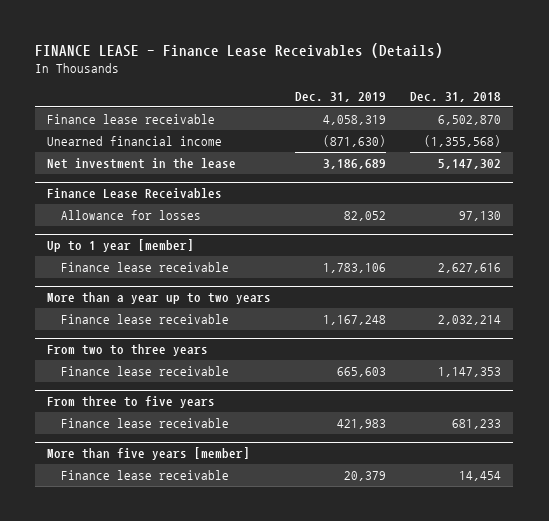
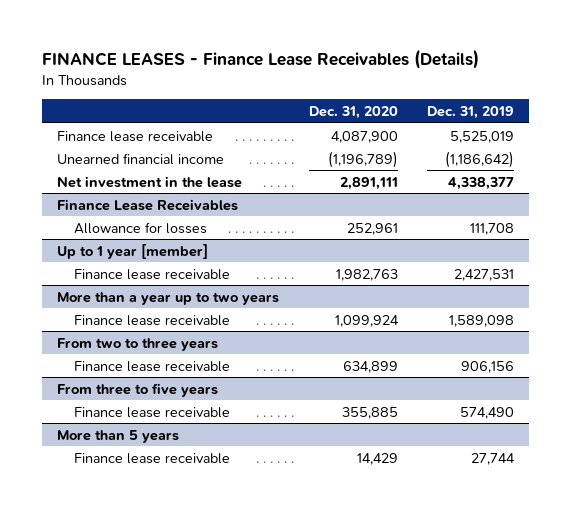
[35,42,444,58] FINANCE LEASE - Finance Lease Receivables (Details) -> [42,48,480,69] FINANCE LEASES - Finance Lease Receivables (Details)
[410,91,502,102] Dec. 31, 2018 -> none
none -> [308,105,398,119] Dec. 31, 2020
[323,114,387,125] 4,058,319 -> [450,130,515,143] 5,525,019
[323,134,387,147] (871,630) -> [445,150,515,168] (1,186,642)
[323,158,387,169] 3,186,689 -> [448,176,515,190] 4,338,377
[344,210,387,221] 82,052 -> [470,222,515,235] 111,708
[323,262,387,273] 1,783,106 -> [454,268,515,281] 2,427,531
[323,314,387,325] 1,167,248 -> [449,314,515,327] 1,589,098
[337,366,387,377] 665,603 -> [461,360,515,373] 906,156
[337,418,387,429] 421,983 -> [460,406,515,419] 574,490
[47,447,251,461] More than five years [member] -> [56,429,179,443] More than 5 years
[344,470,387,481] 20,379 -> [471,452,516,465] 27,744

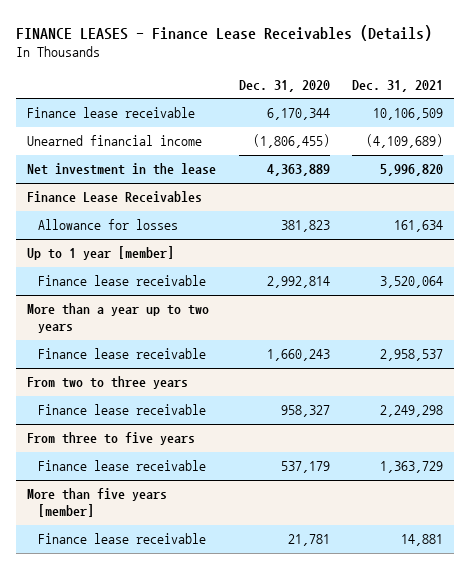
[427,105,515,119] Dec. 31, 2019 -> none
none -> [352,79,444,92] Dec. 31, 2021
[330,130,398,143] 4,087,900 -> [266,108,330,121] 6,170,344
[327,150,398,168] (1,196,789) -> [252,134,330,149] (1,806,455)
[339,176,398,190] 2,891,111 -> [266,164,330,177] 4,363,889
[346,222,398,235] 252,961 -> [280,220,330,233] 381,823
[335,268,398,281] 1,982,763 -> [266,276,330,289] 2,992,814
[334,314,399,327] 1,099,924 -> [266,349,330,362] 1,660,243
[342,360,398,373] 634,899 -> [280,405,330,418] 958,327
[341,406,398,419] 355,885 -> [280,461,330,474] 537,179
[56,429,179,443] More than 5 years -> [27,488,168,518] More than five years [member]
[356,452,398,465] 14,429 -> [287,534,330,547] 21,781

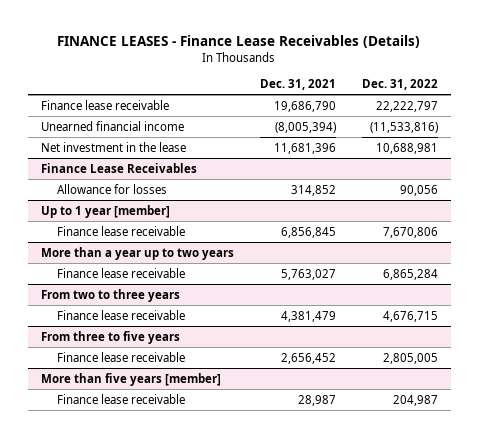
[238,79,330,92] Dec. 31, 2020 -> none
none -> [361,78,438,90] Dec. 31, 2022
[373,108,444,121] 10,106,509 -> [273,100,336,112] 19,686,790
[366,134,444,149] (4,109,689) -> [274,121,336,133] (8,005,394)
[380,164,444,177] 5,996,820 -> [273,142,336,154] 11,681,396
[394,220,444,233] 161,634 -> [290,184,336,196] 314,852
[380,276,444,289] 3,520,064 -> [280,226,336,238] 6,856,845
[380,349,444,362] 2,958,537 -> [280,268,336,280] 5,763,027
[380,405,444,418] 2,249,298 -> [280,310,336,322] 4,381,479
[380,461,444,474] 1,363,729 -> [280,352,336,364] 2,656,452
[401,534,444,547] 14,881 -> [297,394,336,406] 28,987

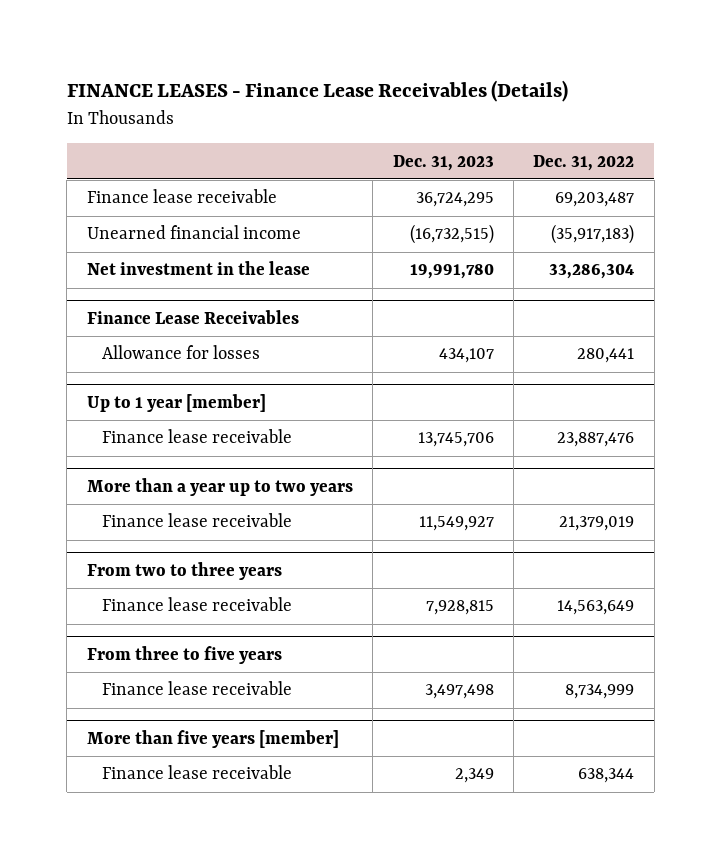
[259,78,336,90] Dec. 31, 2021 -> none
none -> [392,154,494,171] Dec. 31, 2023
[375,100,438,112] 22,222,797 -> [555,192,635,208] 69,203,487
[369,121,438,133] (11,533,816) -> [551,224,635,245] (35,917,183)
[375,142,438,154] 10,688,981 -> [549,264,635,280] 33,286,304
[399,184,438,196] 90,056 -> [577,348,635,364] 280,441
[382,226,438,238] 7,670,806 -> [557,432,635,448] 23,887,476
[382,268,438,280] 6,865,284 -> [559,516,635,532] 21,379,019
[382,310,438,322] 4,676,715 -> [557,600,635,616] 14,563,649
[382,352,438,364] 2,805,005 -> [565,684,635,700] 8,734,999
[392,394,438,406] 204,987 -> [578,768,635,784] 638,344

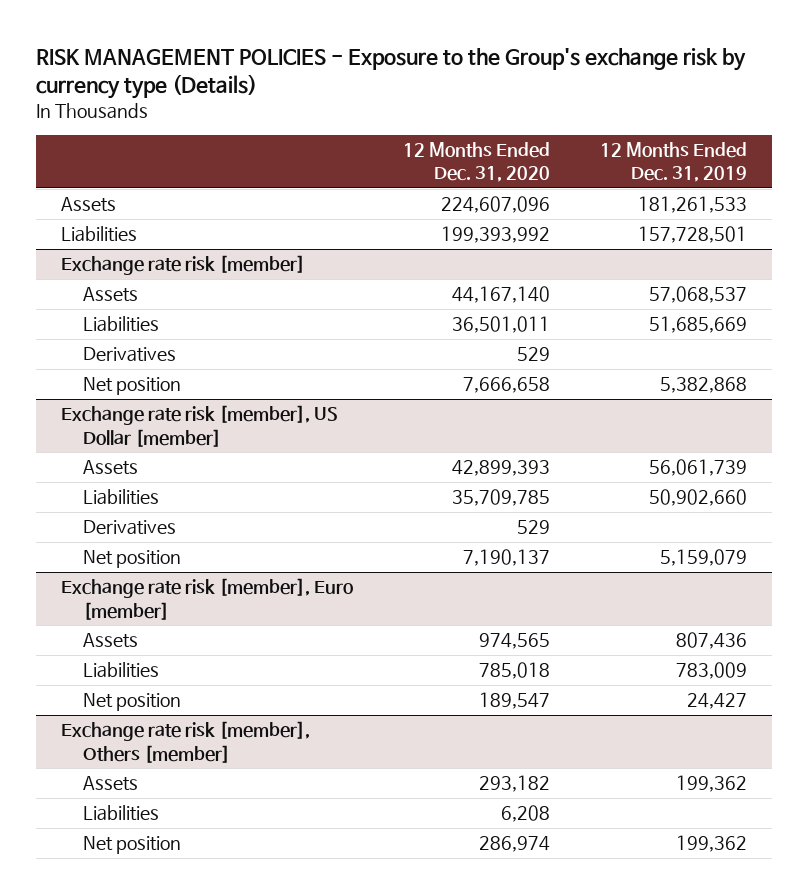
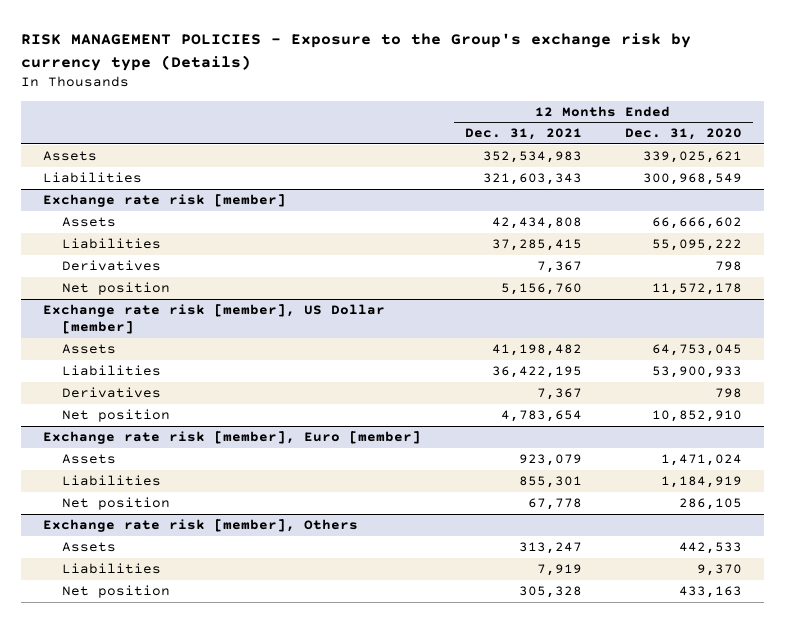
[599,142,747,183] 12 Months Ended Dec. 31, 2019 -> none
none -> [464,128,582,141] Dec. 31, 2021
[441,196,551,214] 224,607,096 -> [643,151,743,164] 339,025,621
[441,226,551,244] 199,393,992 -> [643,173,743,186] 300,968,549
[452,286,551,304] 44,167,140 -> [652,217,743,230] 66,666,602
[452,316,551,334] 36,501,011 -> [652,239,743,252] 55,095,222
[517,347,551,362] 529 -> [715,261,743,272] 798
[463,377,551,394] 7,666,658 -> [652,283,743,296] 11,572,178
[452,460,551,477] 42,899,393 -> [652,344,743,357] 64,753,045
[452,489,551,507] 35,709,785 -> [652,366,743,379] 53,900,933
[517,520,551,535] 529 -> [715,388,743,399] 798
[463,549,551,567] 7,190,137 -> [652,410,743,423] 10,852,910
[479,633,551,650] 974,565 -> [661,454,743,467] 1,471,024
[479,662,551,680] 785,018 -> [661,476,743,489] 1,184,919
[479,692,551,710] 189,547 -> [679,498,743,511] 286,105
[61,721,311,763] Exchange rate risk [member], Others [member] -> [43,519,359,533] Exchange rate risk [member], Others
[479,775,551,793] 293,182 -> [679,542,743,555] 442,533
[501,805,551,823] 6,208 -> [697,564,743,577] 9,370
[479,836,551,853] 286,974 -> [679,586,743,599] 433,163

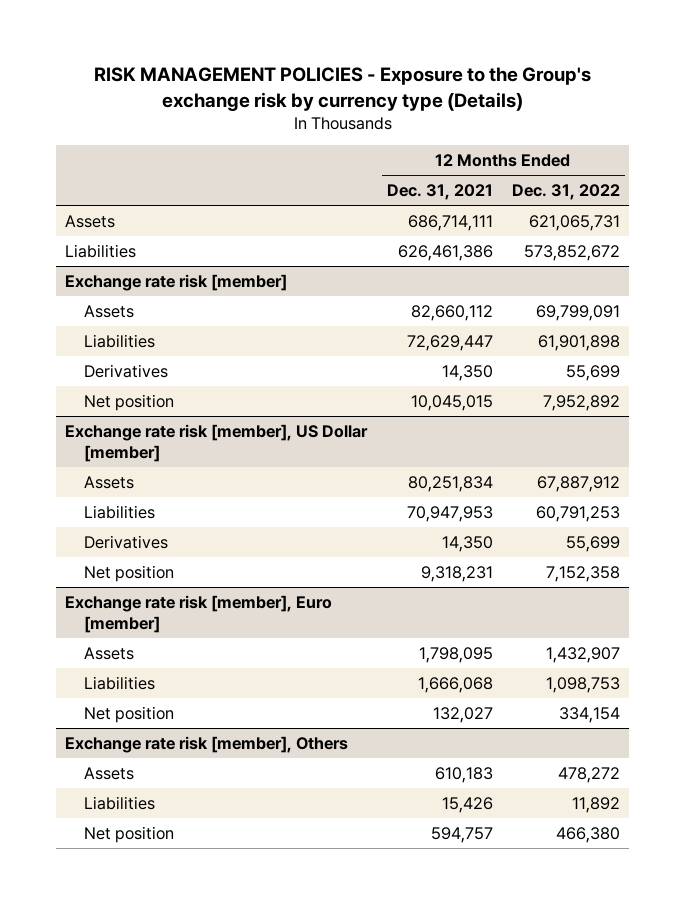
[625,128,743,141] Dec. 31, 2020 -> none
none -> [511,183,620,200] Dec. 31, 2022
[482,151,582,164] 352,534,983 -> [407,214,493,231] 686,714,111
[482,173,582,186] 321,603,343 -> [397,244,493,261] 626,461,386
[491,217,582,230] 42,434,808 -> [410,304,493,321] 82,660,112
[491,239,582,252] 37,285,415 -> [406,334,493,351] 72,629,447
[536,261,582,274] 7,367 -> [441,364,493,381] 14,350
[500,283,582,296] 5,156,760 -> [410,394,493,411] 10,045,015
[491,344,582,357] 41,198,482 -> [407,475,493,492] 80,251,834
[491,366,582,379] 36,422,195 -> [406,505,493,522] 70,947,953
[536,388,582,401] 7,367 -> [441,535,493,552] 14,350
[500,410,582,423] 4,783,654 -> [420,565,493,582] 9,318,231
[518,454,582,467] 923,079 -> [418,646,493,663] 1,798,095
[518,476,582,489] 855,301 -> [417,676,493,693] 1,666,068
[527,498,582,511] 67,778 -> [432,706,493,723] 132,027
[518,542,582,555] 313,247 -> [434,766,493,783] 610,183
[536,564,582,577] 7,919 -> [441,796,493,813] 15,426
[518,586,582,599] 305,328 -> [430,826,493,843] 594,757

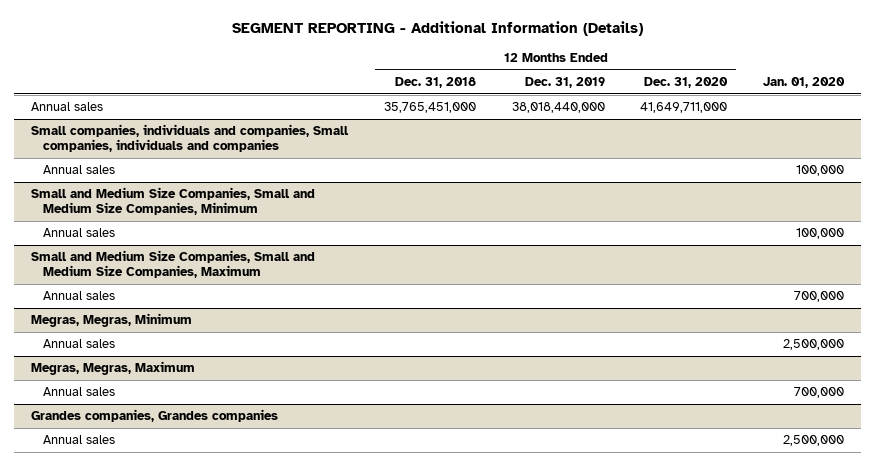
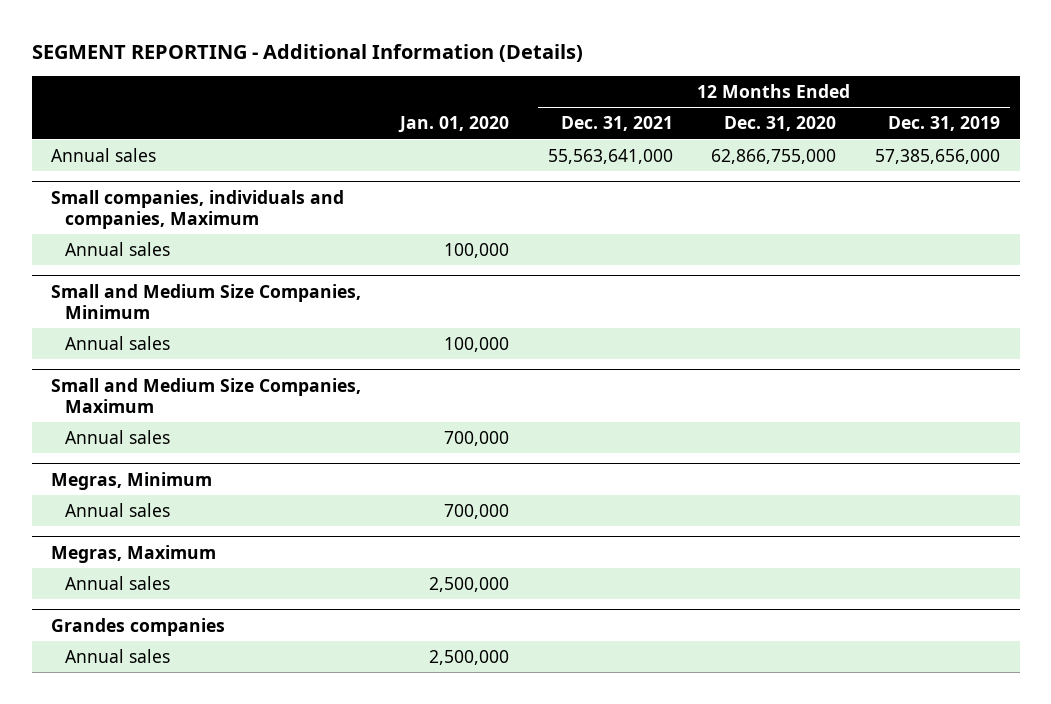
[395,77,477,89] Dec. 31, 2018 -> none
none -> [560,116,673,132] Dec. 31, 2021
[511,102,605,114] 38,018,440,000 -> [875,148,1001,164] 57,385,656,000
[640,102,728,114] 41,649,711,000 -> [711,148,837,164] 62,866,755,000
[31,124,350,152] Small companies, individuals and companies, Small companies, individuals and companies -> [50,189,344,229] Small companies, individuals and companies, Maximum
[31,187,316,215] Small and Medium Size Companies, Small and Medium Size Companies, Minimum -> [50,283,361,319] Small and Medium Size Companies, Minimum
[31,250,316,278] Small and Medium Size Companies, Small and Medium Size Companies, Maximum -> [50,377,361,413] Small and Medium Size Companies, Maximum
[42,339,115,349] Annual sales -> none
[31,361,196,376] Megras, Megras, Maximum -> none
[31,313,193,328] Megras, Megras, Minimum -> [50,471,212,490] Megras, Minimum
[31,409,279,423] Grandes companies, Grandes companies -> none
none -> [50,544,216,563] Megras, Maximum
none -> [50,617,225,636] Grandes companies
none -> [64,648,170,663] Annual sales

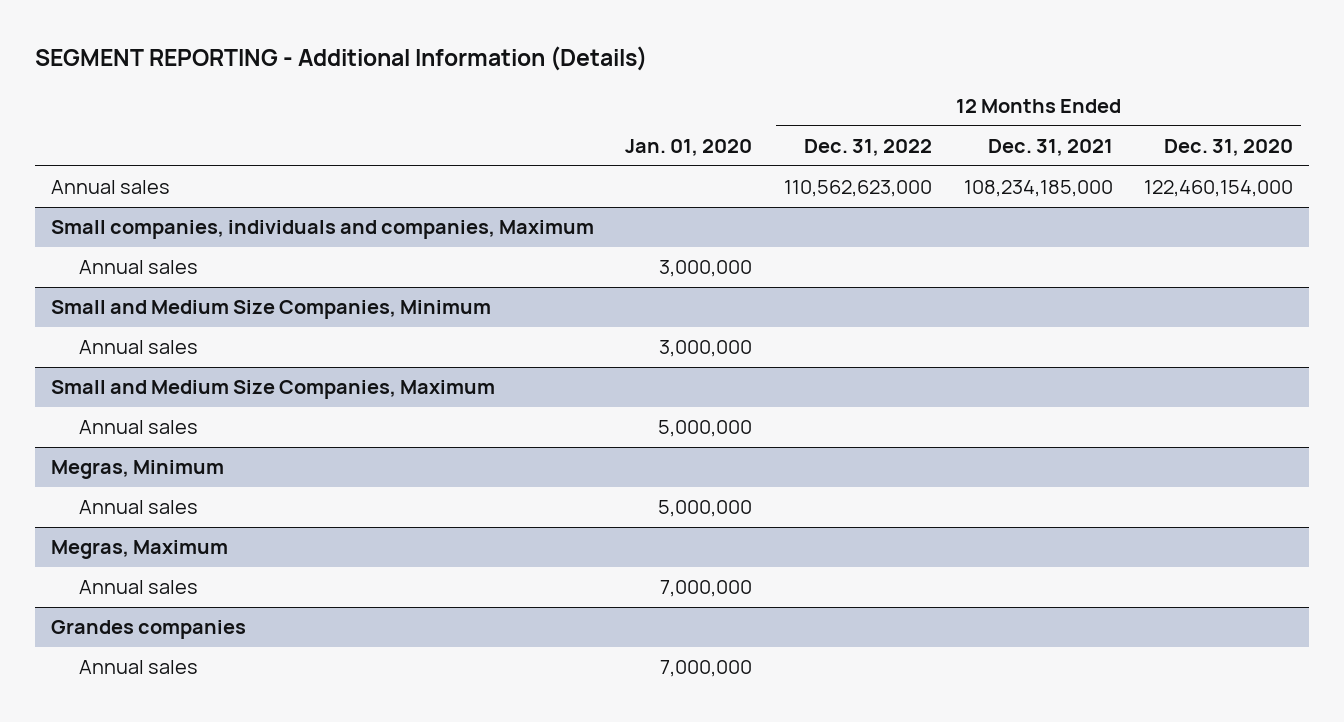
[888,116,1001,132] Dec. 31, 2019 -> none
none -> [803,138,932,156] Dec. 31, 2022
[547,148,673,164] 55,563,641,000 -> [963,180,1113,198] 108,234,185,000
[711,148,837,164] 62,866,755,000 -> [1144,180,1294,198] 122,460,154,000
[443,242,509,258] 100,000 -> [659,260,753,278] 3,000,000
[443,336,509,352] 100,000 -> [659,340,753,358] 3,000,000
[443,430,509,446] 700,000 -> [658,420,753,438] 5,000,000
[443,503,509,519] 700,000 -> [658,500,753,518] 5,000,000
[428,576,509,592] 2,500,000 -> [660,580,753,598] 7,000,000
[428,649,509,665] 2,500,000 -> [660,660,753,678] 7,000,000

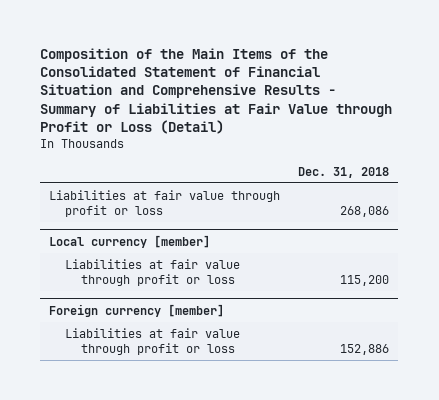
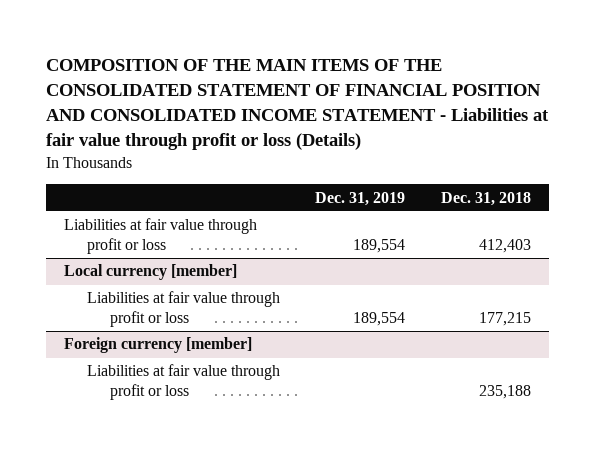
[40,47,393,134] Composition of the Main Items of the Consolidated Statement of Financial Situation and Comprehensive Results - Summary of Liabilities at Fair Value through Profit or Loss (Detail) -> [46,59,550,151] COMPOSITION OF THE MAIN ITEMS OF THE CONSOLIDATED STATEMENT OF FINANCIAL POSITION AND CONSOLIDATED INCOME STATEMENT - Liabilities at fair value through profit or loss (Details)
none -> [315,191,406,206] Dec. 31, 2019
[340,206,390,218] 268,086 -> [478,238,531,253] 412,403
[340,275,390,287] 115,200 -> [478,311,531,326] 177,215
[340,344,390,356] 152,886 -> [478,384,531,399] 235,188

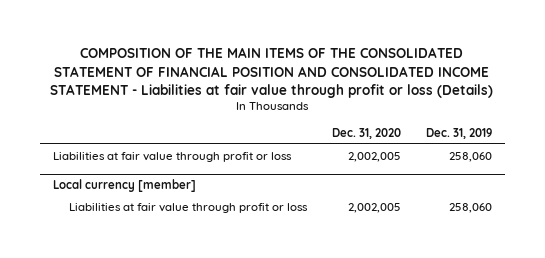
[440,191,531,206] Dec. 31, 2018 -> none
none -> [332,128,402,140] Dec. 31, 2020
[353,238,406,253] 189,554 -> [449,151,493,162] 258,060
[64,337,253,354] Foreign currency [member] -> none
[86,364,280,400] Liabilities at fair value through profit or loss -> none
[353,311,406,326] 189,554 -> [449,202,493,213] 258,060

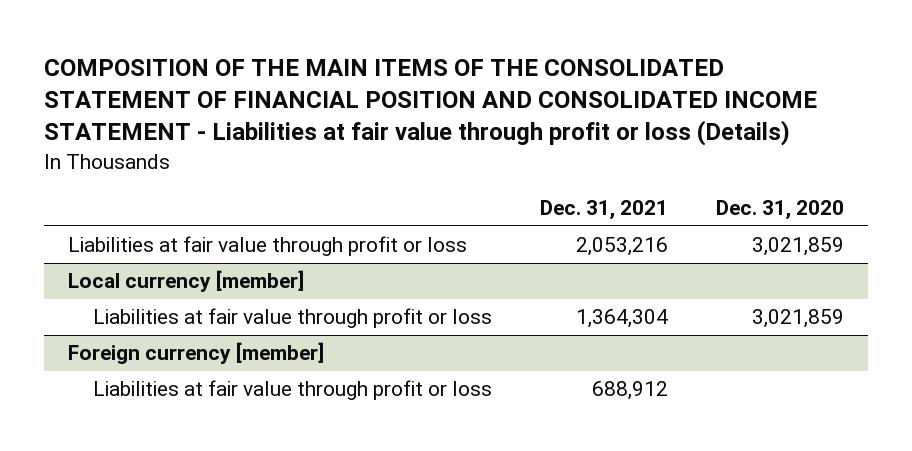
[426,128,493,140] Dec. 31, 2019 -> none
none -> [539,199,668,220] Dec. 31, 2021
[348,151,402,162] 2,002,005 -> [752,237,845,257] 3,021,859
[348,202,402,213] 2,002,005 -> [752,309,845,329] 3,021,859
none -> [67,342,324,365] Foreign currency [member]
none -> [92,380,492,401] Liabilities at fair value through profit or loss

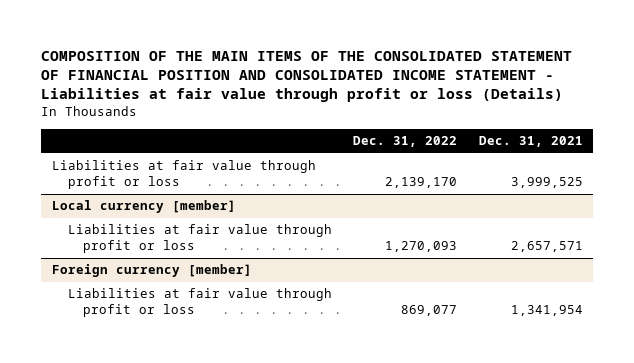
[716,199,845,220] Dec. 31, 2020 -> none
none -> [353,136,458,148] Dec. 31, 2022
[575,237,668,257] 2,053,216 -> [510,177,583,189] 3,999,525
[575,309,668,329] 1,364,304 -> [510,241,583,253] 2,657,571
[591,381,668,401] 688,912 -> [510,305,583,317] 1,341,954

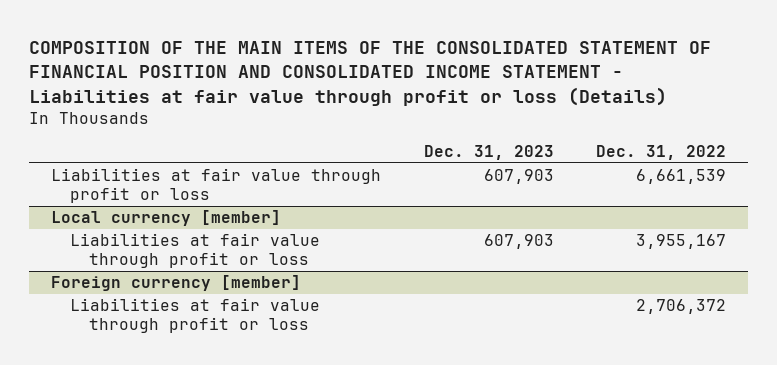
[478,136,583,148] Dec. 31, 2021 -> none
none -> [423,144,554,160] Dec. 31, 2023
[385,177,458,189] 2,139,170 -> [636,169,727,185] 6,661,539
[385,241,458,253] 1,270,093 -> [636,234,727,250] 3,955,167
[401,305,458,317] 869,077 -> [636,299,727,315] 2,706,372

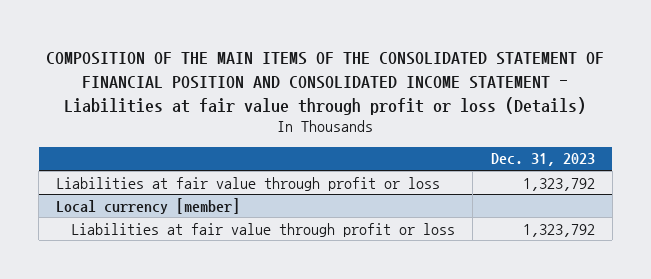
[596,144,727,160] Dec. 31, 2022 -> none
[483,169,554,185] 607,903 -> [522,177,595,191] 1,323,792
[50,275,301,292] Foreign currency [member] -> none
[69,298,320,333] Liabilities at fair value through profit or loss -> none
[483,234,554,250] 607,903 -> [522,223,595,237] 1,323,792

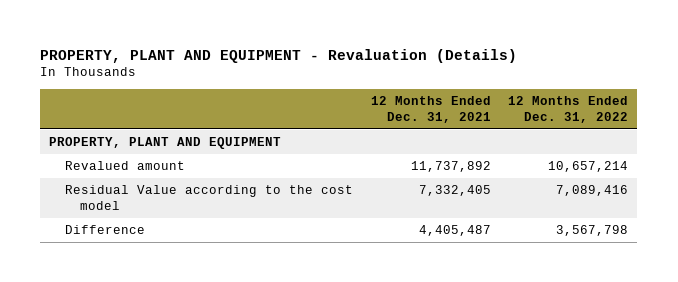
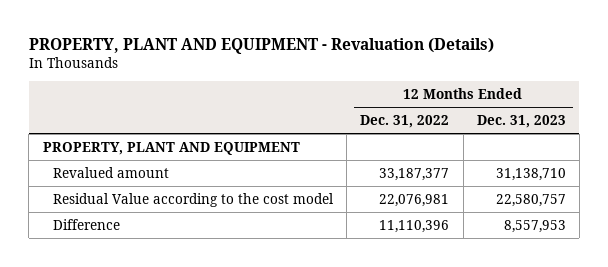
[370,95,491,123] 12 Months Ended Dec. 31, 2021 -> none
none -> [476,115,566,129] Dec. 31, 2023
[548,161,629,173] 10,657,214 -> [379,167,450,181] 33,187,377
[556,185,629,197] 7,089,416 -> [379,193,450,207] 22,076,981
[556,225,629,237] 3,567,798 -> [379,219,450,233] 11,110,396

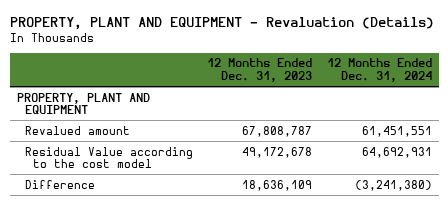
[360,115,450,129] Dec. 31, 2022 -> none
none -> [326,58,432,82] 12 Months Ended Dec. 31, 2024
[495,167,566,181] 31,138,710 -> [242,125,313,137] 67,808,787
[495,193,566,207] 22,580,757 -> [242,146,313,158] 49,172,678
[503,219,566,233] 8,557,953 -> [242,179,313,191] 18,636,109

